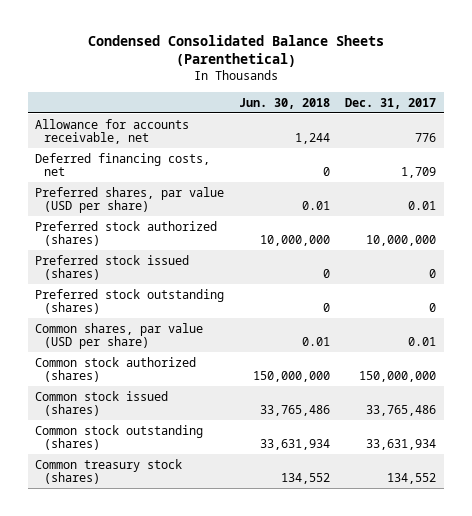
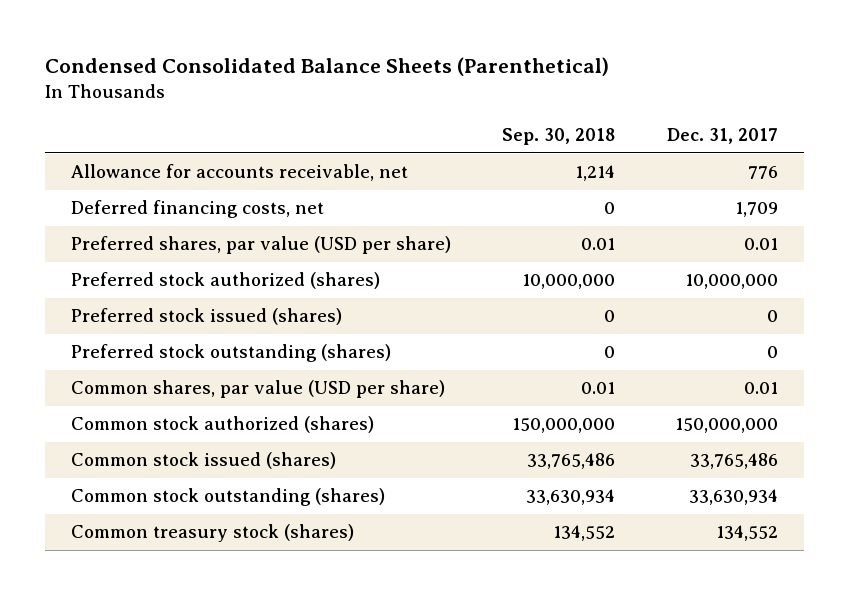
[239,97,331,109] Jun. 30, 2018 -> none
none -> [502,127,616,145] Sep. 30, 2018
[366,439,437,451] 33,631,934 -> [688,489,778,506] 33,630,934

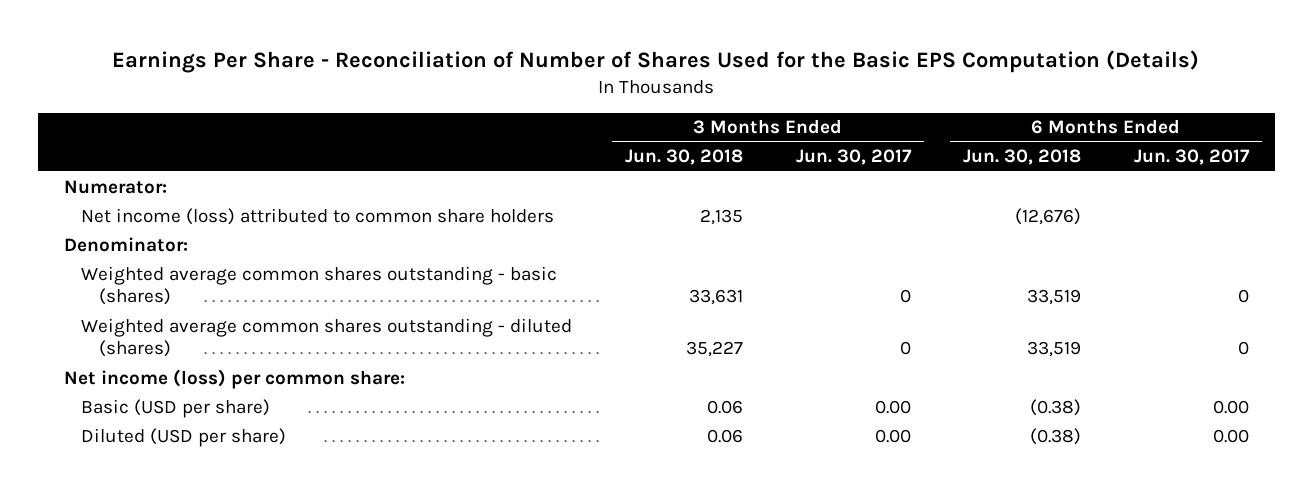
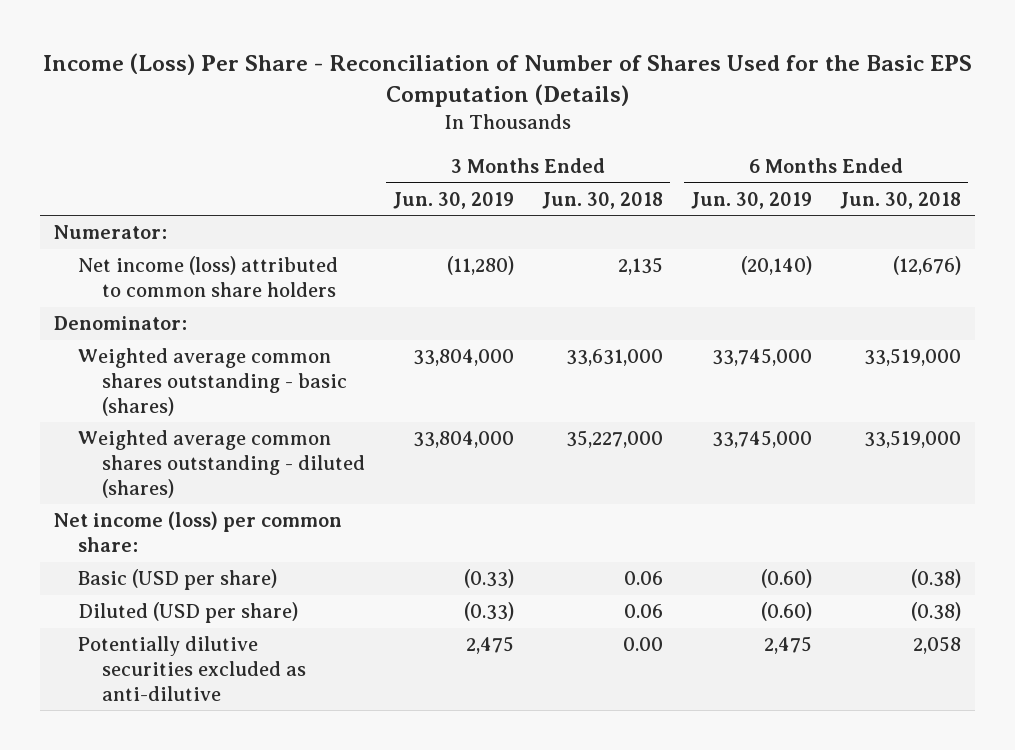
[112,50,1200,74] Earnings Per Share - Reconciliation of Number of Shares Used for the Basic EPS Computation (Details) -> [42,53,972,108] Income (Loss) Per Share - Reconciliation of Number of Shares Used for the Basic EPS Computation (Details)
[795,149,912,166] Jun. 30, 2017 -> none
[1133,149,1250,166] Jun. 30, 2017 -> none
none -> [392,191,514,209] Jun. 30, 2019
none -> [690,191,812,209] Jun. 30, 2019
[688,289,743,306] 33,631 -> [565,349,663,367] 33,631,000
[1027,289,1082,306] 33,519 -> [863,348,961,367] 33,519,000
[685,341,743,358] 35,227 -> [565,430,663,449] 35,227,000
[1027,341,1082,358] 33,519 -> [863,430,961,449] 33,519,000
none -> [77,636,306,701] Potentially dilutive securities excluded as anti-dilutive

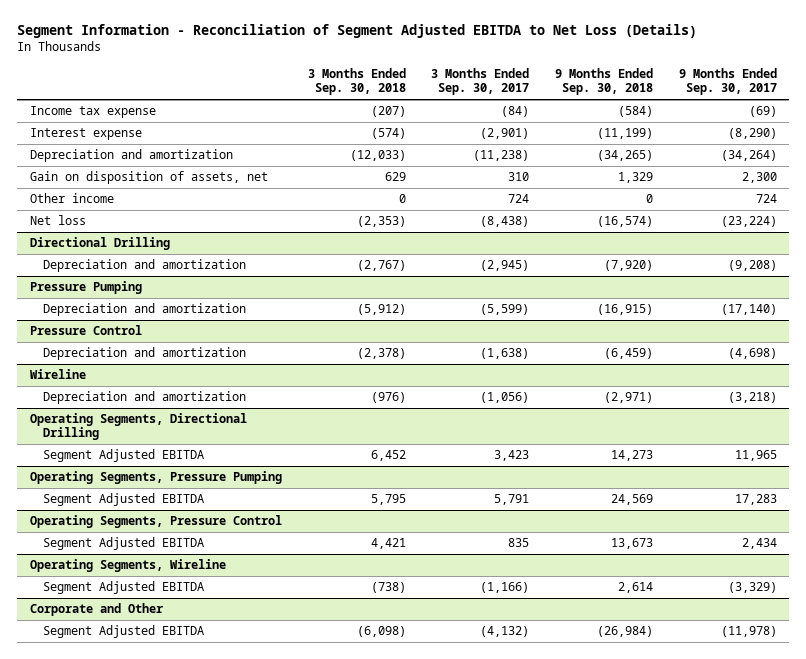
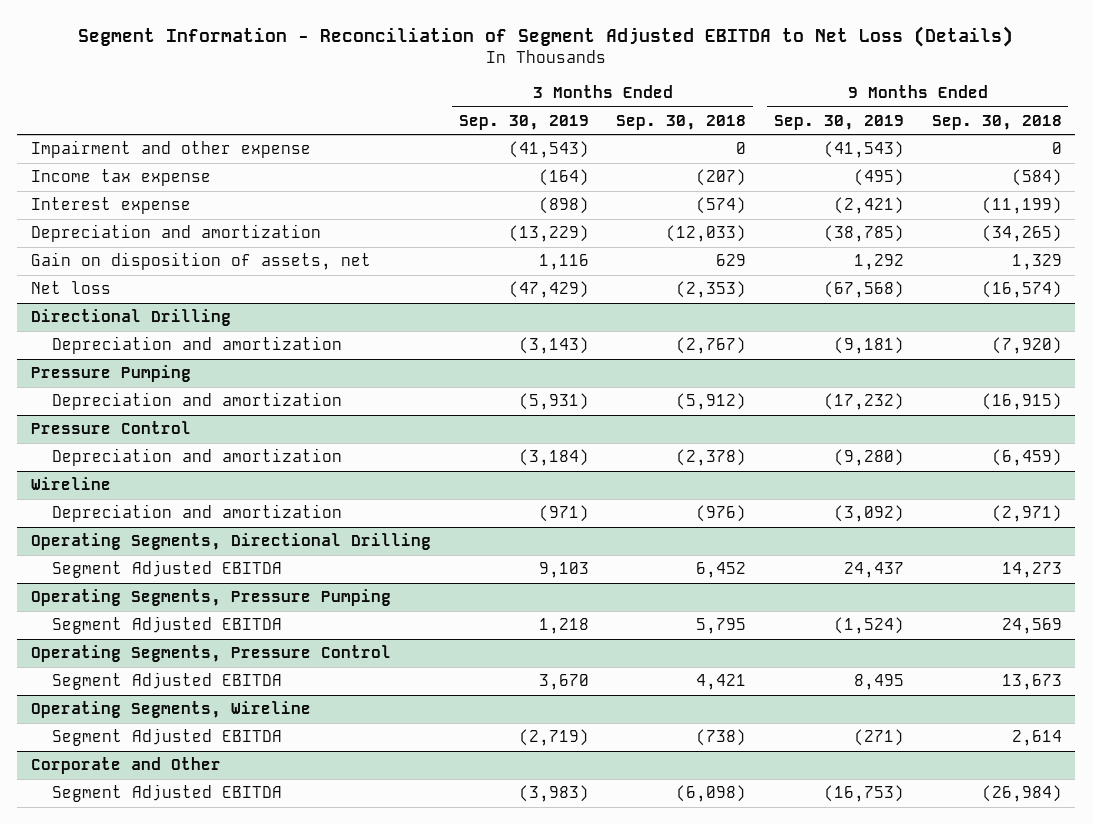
[431,68,530,96] 3 Months Ended Sep. 30, 2017 -> none
[678,68,777,96] 9 Months Ended Sep. 30, 2017 -> none
none -> [458,114,589,130] Sep. 30, 2019
none -> [773,114,904,130] Sep. 30, 2019
none -> [31,140,312,159] Impairment and other expense
[29,193,114,204] Other income -> none

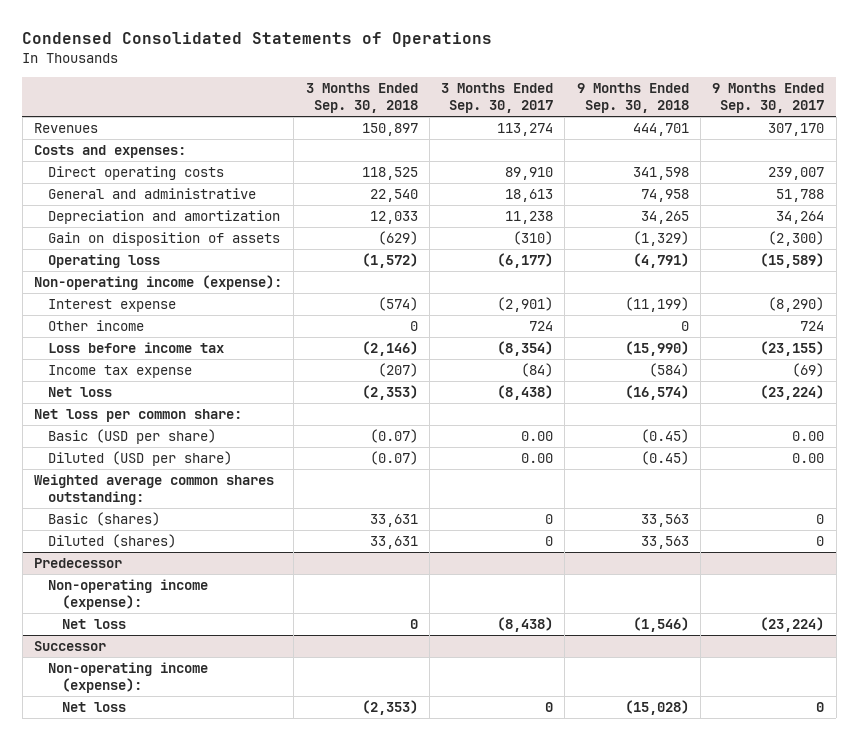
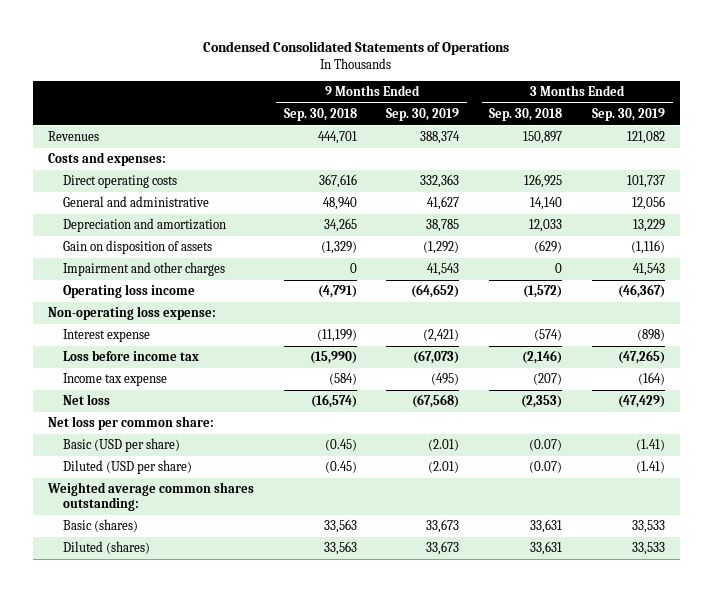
[441,83,554,114] 3 Months Ended Sep. 30, 2017 -> none
[712,83,825,114] 9 Months Ended Sep. 30, 2017 -> none
none -> [386,107,460,121] Sep. 30, 2019
none -> [592,107,666,121] Sep. 30, 2019
[361,167,418,181] 118,525 -> [524,174,563,189] 126,925
[632,167,689,181] 341,598 -> [318,174,357,189] 367,616
[369,189,418,203] 22,540 -> [530,197,563,211] 14,140
[640,189,689,203] 74,958 -> [322,197,357,211] 48,940
none -> [63,262,226,277] Impairment and other charges
[47,254,160,269] Operating loss -> [63,284,196,299] Operating loss income
[34,275,283,291] Non-operating income (expense): -> [47,306,216,321] Non-operating loss expense:
[47,320,144,332] Other income -> none
[34,558,123,569] Predecessor -> none
[47,579,208,611] Non-operating income (expense): -> none
[61,619,126,630] Net loss -> none
[34,641,107,652] Successor -> none
[47,662,208,694] Non-operating income (expense): -> none
[61,702,126,713] Net loss -> none

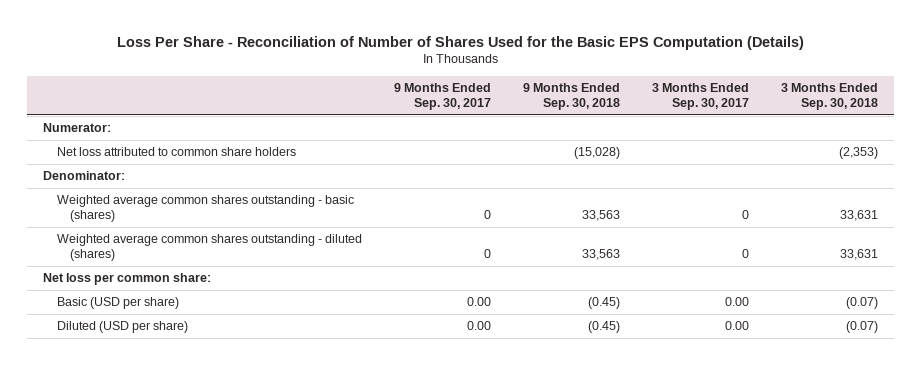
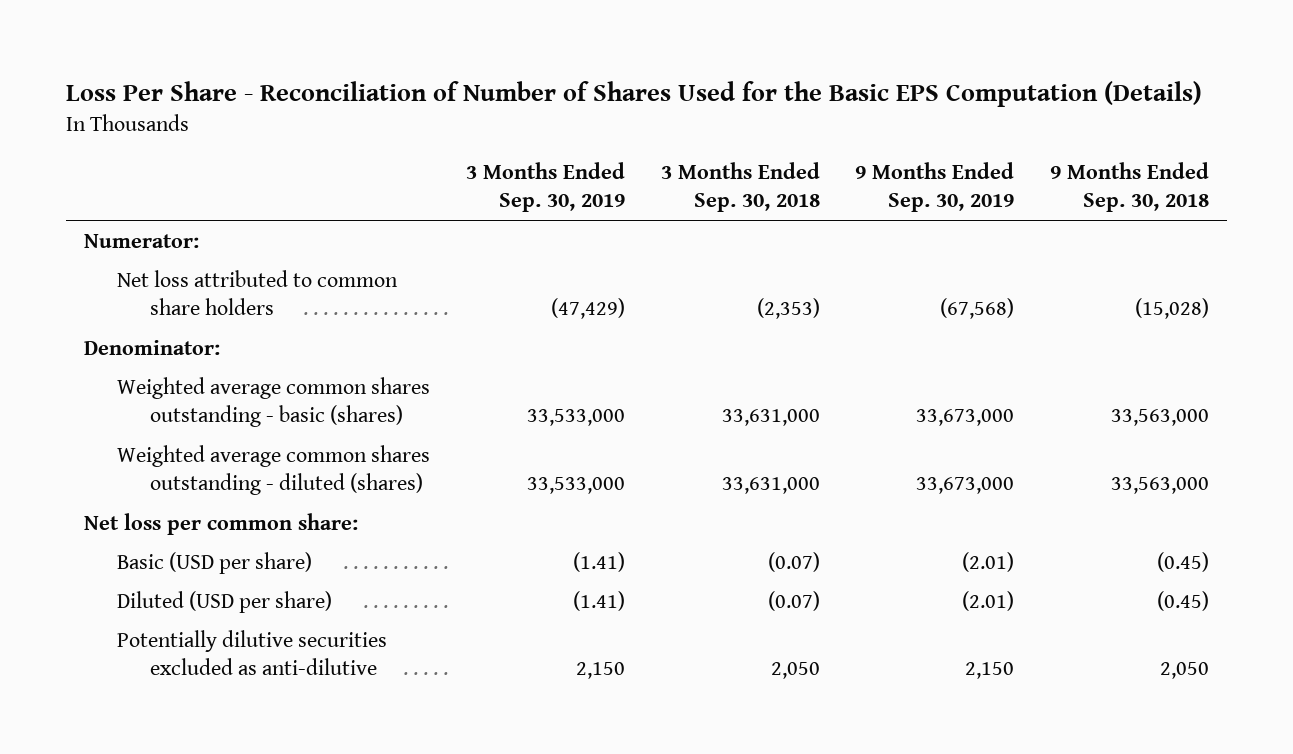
[393,82,491,110] 9 Months Ended Sep. 30, 2017 -> none
[651,82,749,110] 3 Months Ended Sep. 30, 2017 -> none
none -> [465,162,625,213] 3 Months Ended Sep. 30, 2019
none -> [855,162,1015,213] 9 Months Ended Sep. 30, 2019
[581,210,620,222] 33,563 -> [1111,408,1210,426] 33,563,000
[839,210,878,222] 33,631 -> [721,408,820,426] 33,631,000
[581,249,620,261] 33,563 -> [1111,476,1210,494] 33,563,000
[839,249,878,261] 33,631 -> [721,476,820,494] 33,631,000
none -> [117,629,388,675] Potentially dilutive securities excluded as anti-dilutive

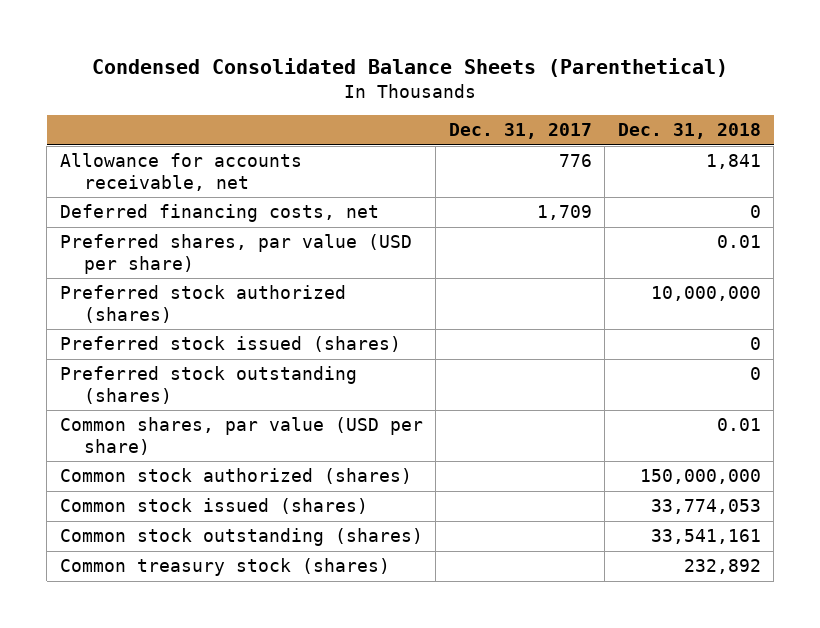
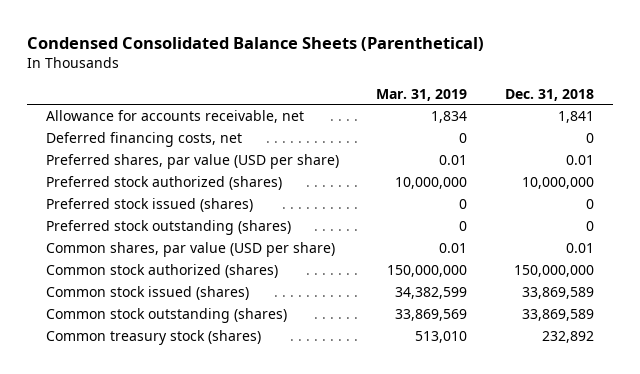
[448,123,592,140] Dec. 31, 2017 -> none
none -> [376,88,468,101] Mar. 31, 2019
[650,499,761,515] 33,774,053 -> [521,287,594,300] 33,869,589
[650,529,761,545] 33,541,161 -> [521,309,594,322] 33,869,589

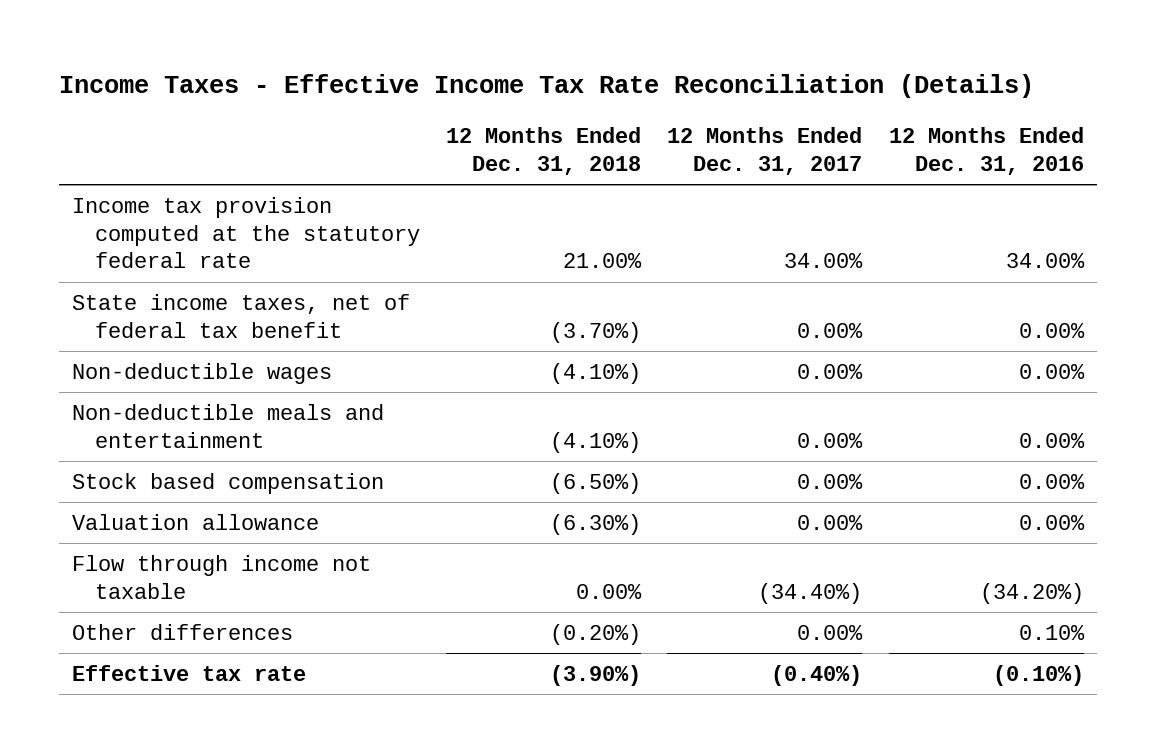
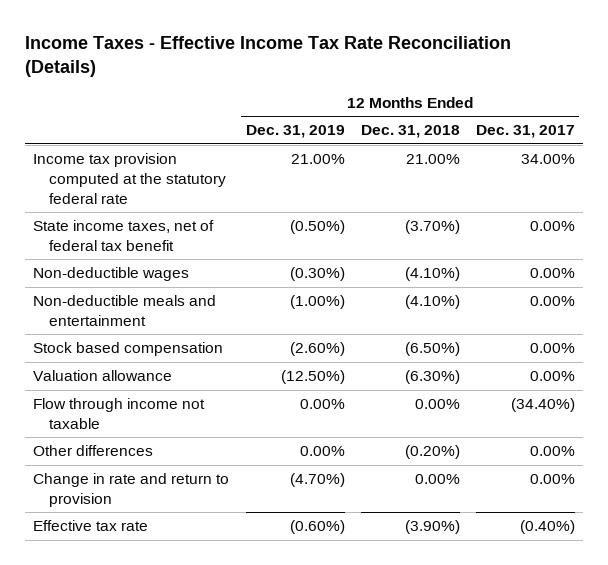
[888,127,1084,175] 12 Months Ended Dec. 31, 2016 -> none
none -> [245,125,345,139] Dec. 31, 2019
none -> [33,473,230,507] Change in rate and return to provision

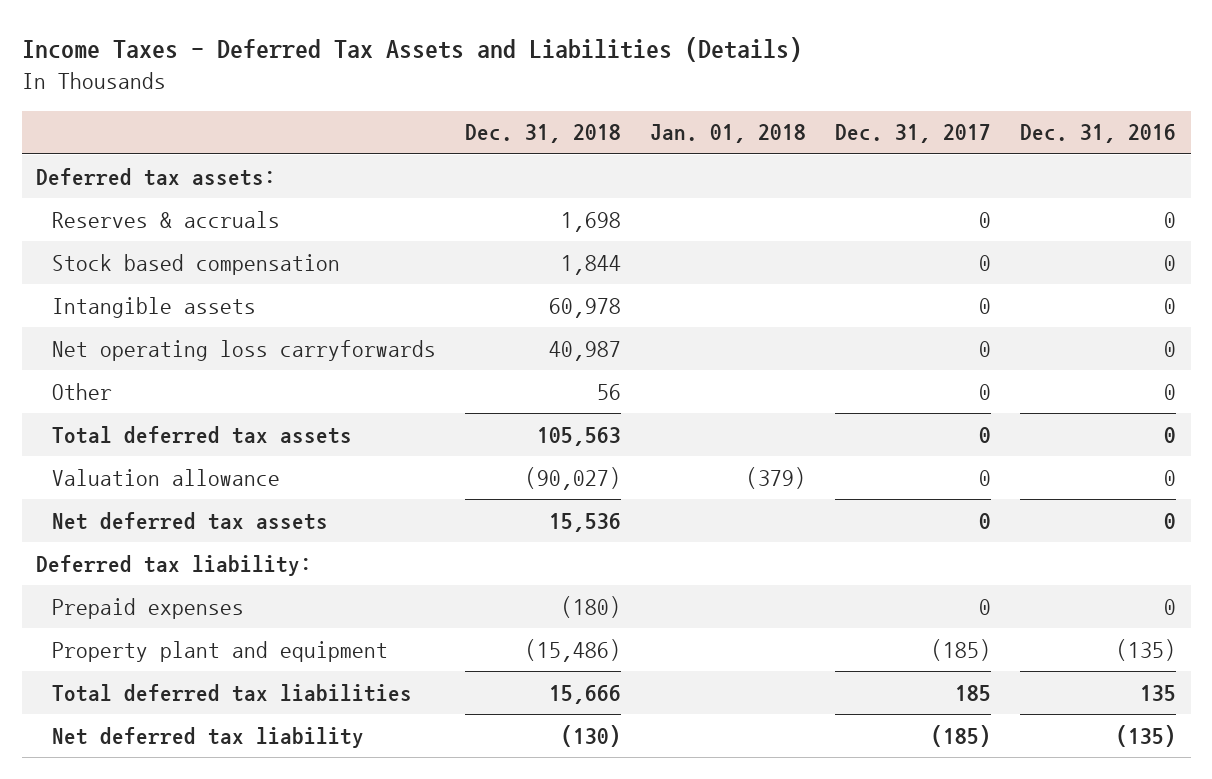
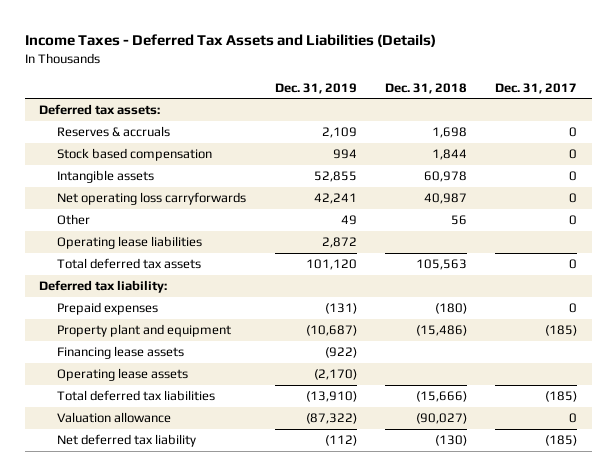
[650,124,807,144] Jan. 01, 2018 -> none
[1020,124,1177,144] Dec. 31, 2016 -> none
none -> [274,82,357,94] Dec. 31, 2019
none -> [57,236,203,250] Operating lease liabilities
[52,511,329,530] Net deferred tax assets -> none
none -> [57,346,185,360] Financing lease assets
none -> [57,368,189,382] Operating lease assets
[549,684,622,704] 15,666 -> [416,391,468,403] (15,666)
[955,684,992,701] 185 -> [545,391,578,403] (185)
[52,468,281,486] Valuation allowance -> [57,412,172,424] Valuation allowance

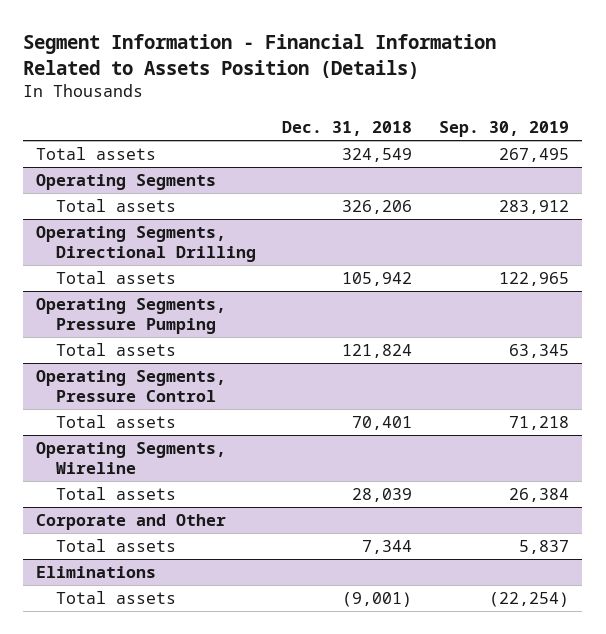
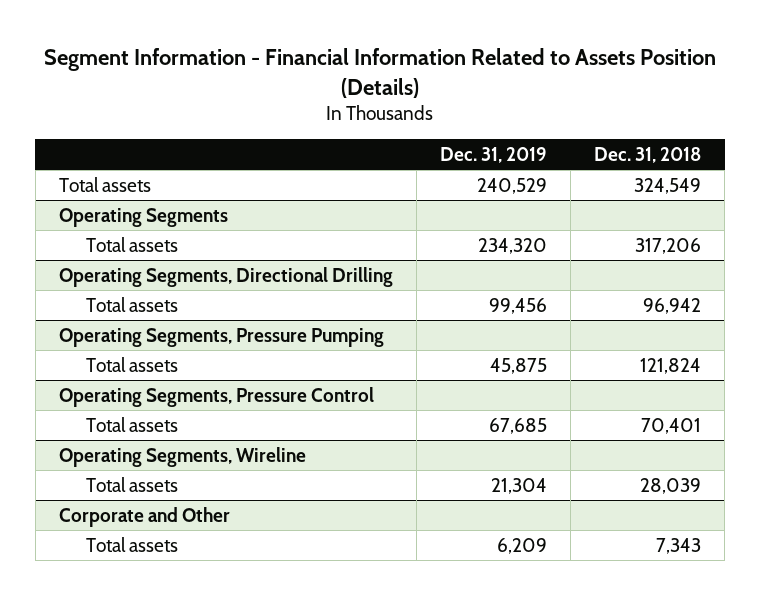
[439,120,570,137] Sep. 30, 2019 -> none
none -> [440,146,548,163] Dec. 31, 2019
[342,200,413,215] 326,206 -> [635,237,702,254] 317,206
[342,272,413,287] 105,942 -> [643,297,702,314] 96,942
[36,566,157,579] Eliminations -> none
[55,591,176,605] Total assets -> none
[362,540,413,555] 7,344 -> [656,537,702,554] 7,343

